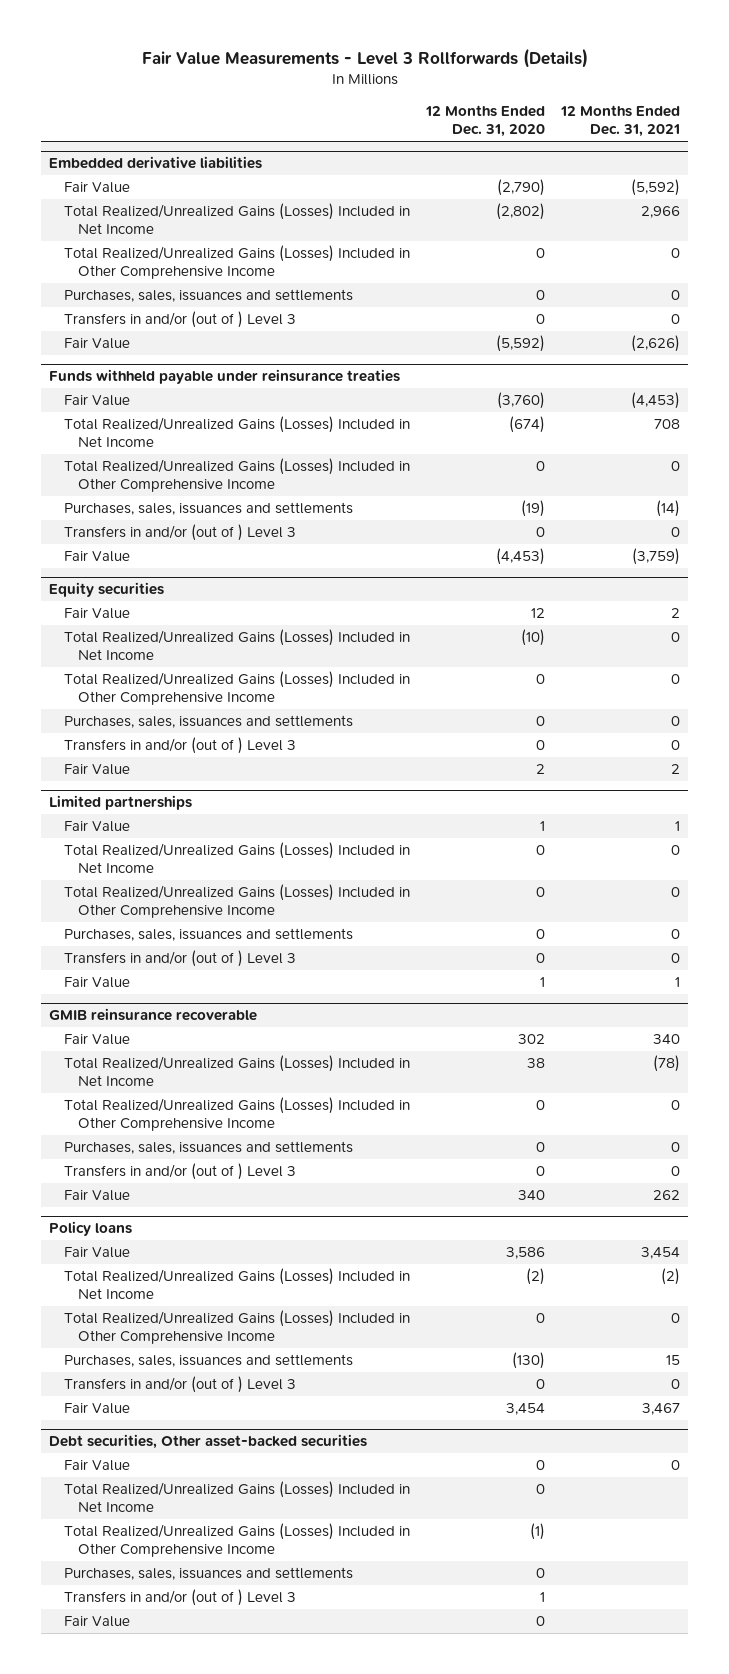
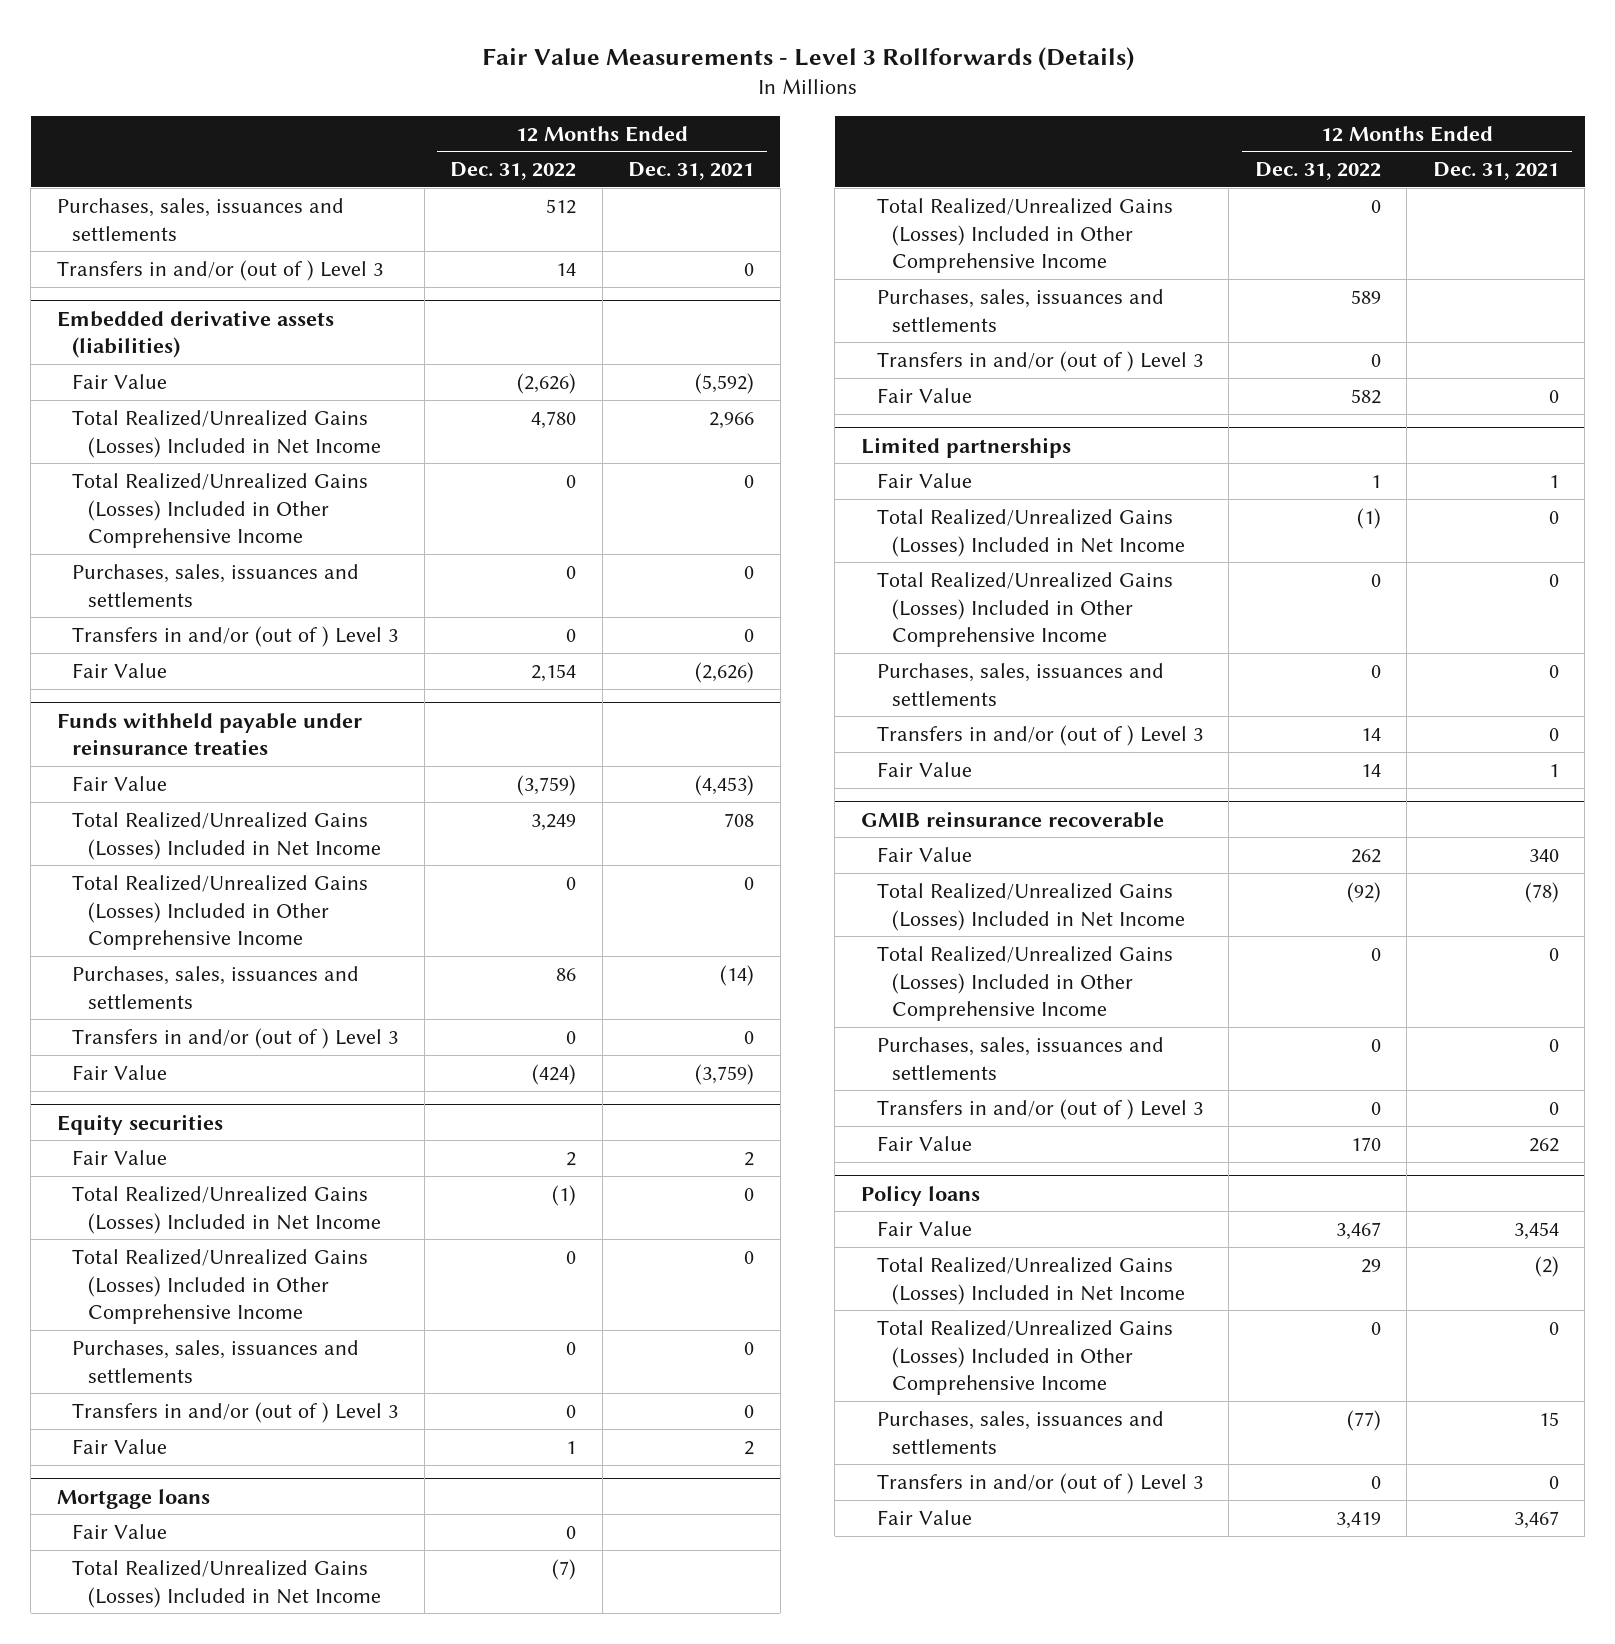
[424,105,545,138] 12 Months Ended Dec. 31, 2020 -> none
none -> [450,162,577,181] Dec. 31, 2022
none -> [56,197,344,241] Purchases, sales, issuances and settlements
none -> [56,259,383,281] Transfers in and/or (out of ) Level 3
[49,155,263,169] Embedded derivative liabilities -> [56,309,334,359] Embedded derivative assets (liabilities)
none -> [56,1488,210,1509] Mortgage loans
none -> [72,1523,168,1539] Fair Value
none -> [72,1559,382,1608] Total Realized/Unrealized Gains (Losses) Included in Net Income
none -> [876,197,1173,274] Total Realized/Unrealized Gains (Losses) Included in Other Comprehensive Income
none -> [876,288,1164,332] Purchases, sales, issuances and settlements
none -> [876,350,1203,372] Transfers in and/or (out of ) Level 3
none -> [876,387,972,403] Fair Value
[49,1433,368,1449] Debt securities, Other asset-backed securities -> none
[63,1459,130,1471] Fair Value -> none
[63,1480,410,1513] Total Realized/Unrealized Gains (Losses) Included in Net Income -> none
[63,1522,410,1558] Total Realized/Unrealized Gains (Losses) Included in Other Comprehensive Income -> none
[63,1566,353,1580] Purchases, sales, issuances and settlements -> none
[63,1588,296,1606] Transfers in and/or (out of ) Level 3 -> none
[63,1615,130,1627] Fair Value -> none

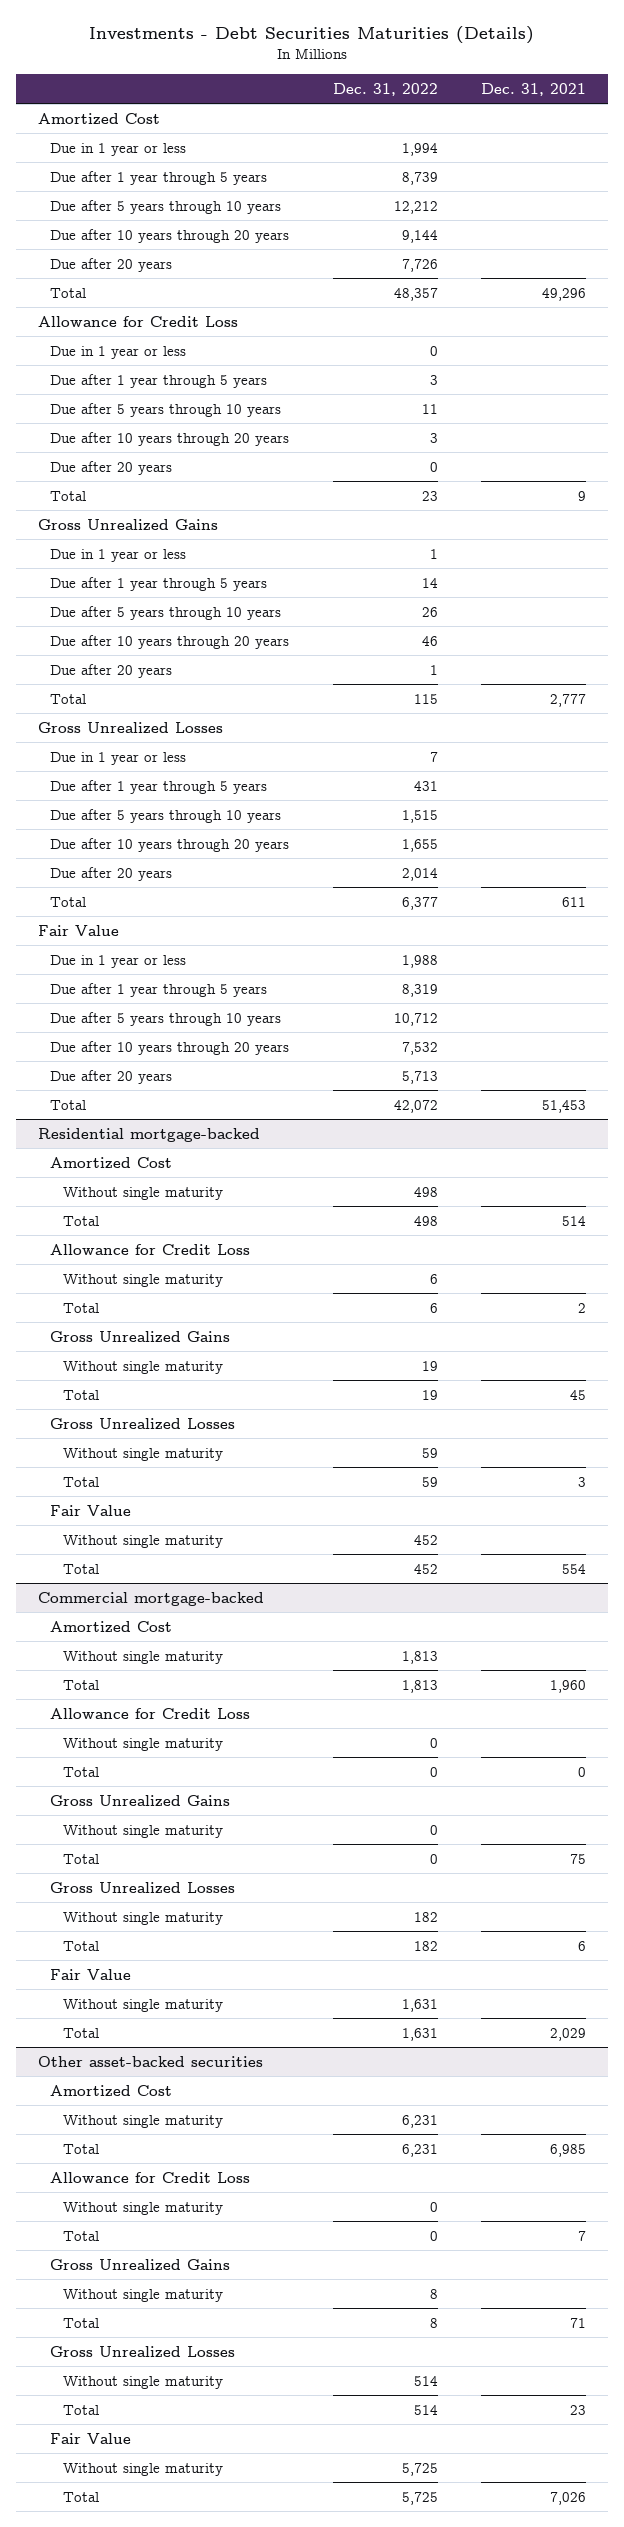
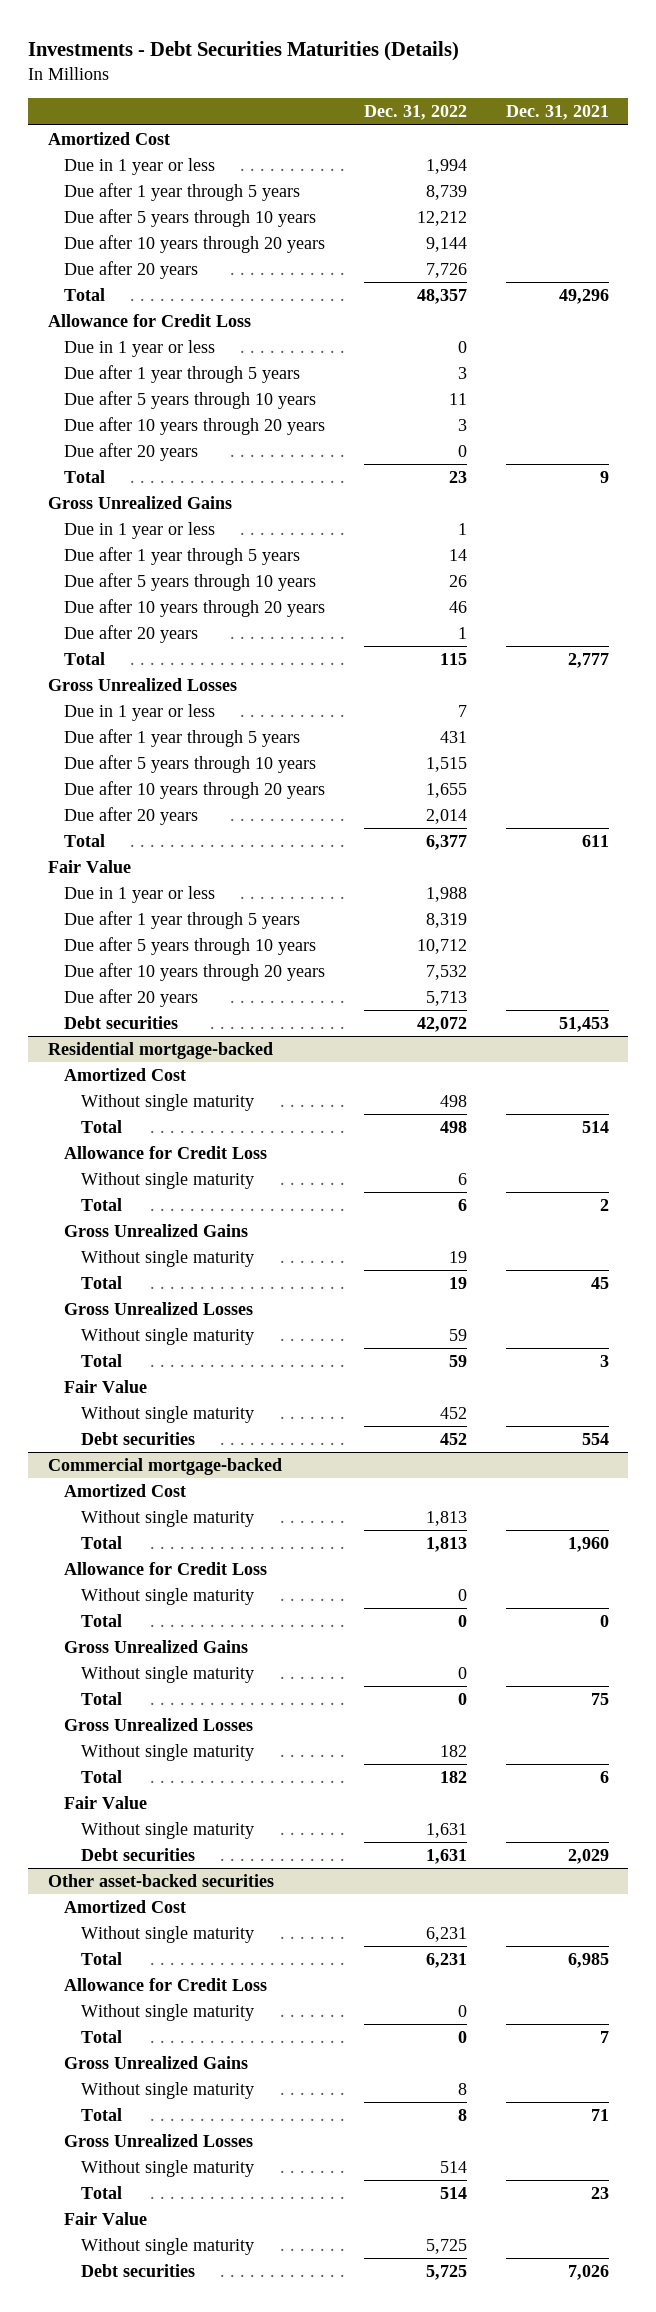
[50,1099,87,1110] Total -> [64,1016,179,1030] Debt securities
[62,1563,99,1574] Total -> [80,1432,195,1446] Debt securities
[62,2027,99,2038] Total -> [80,1848,195,1862] Debt securities
[62,2491,99,2502] Total -> [80,2264,195,2278] Debt securities

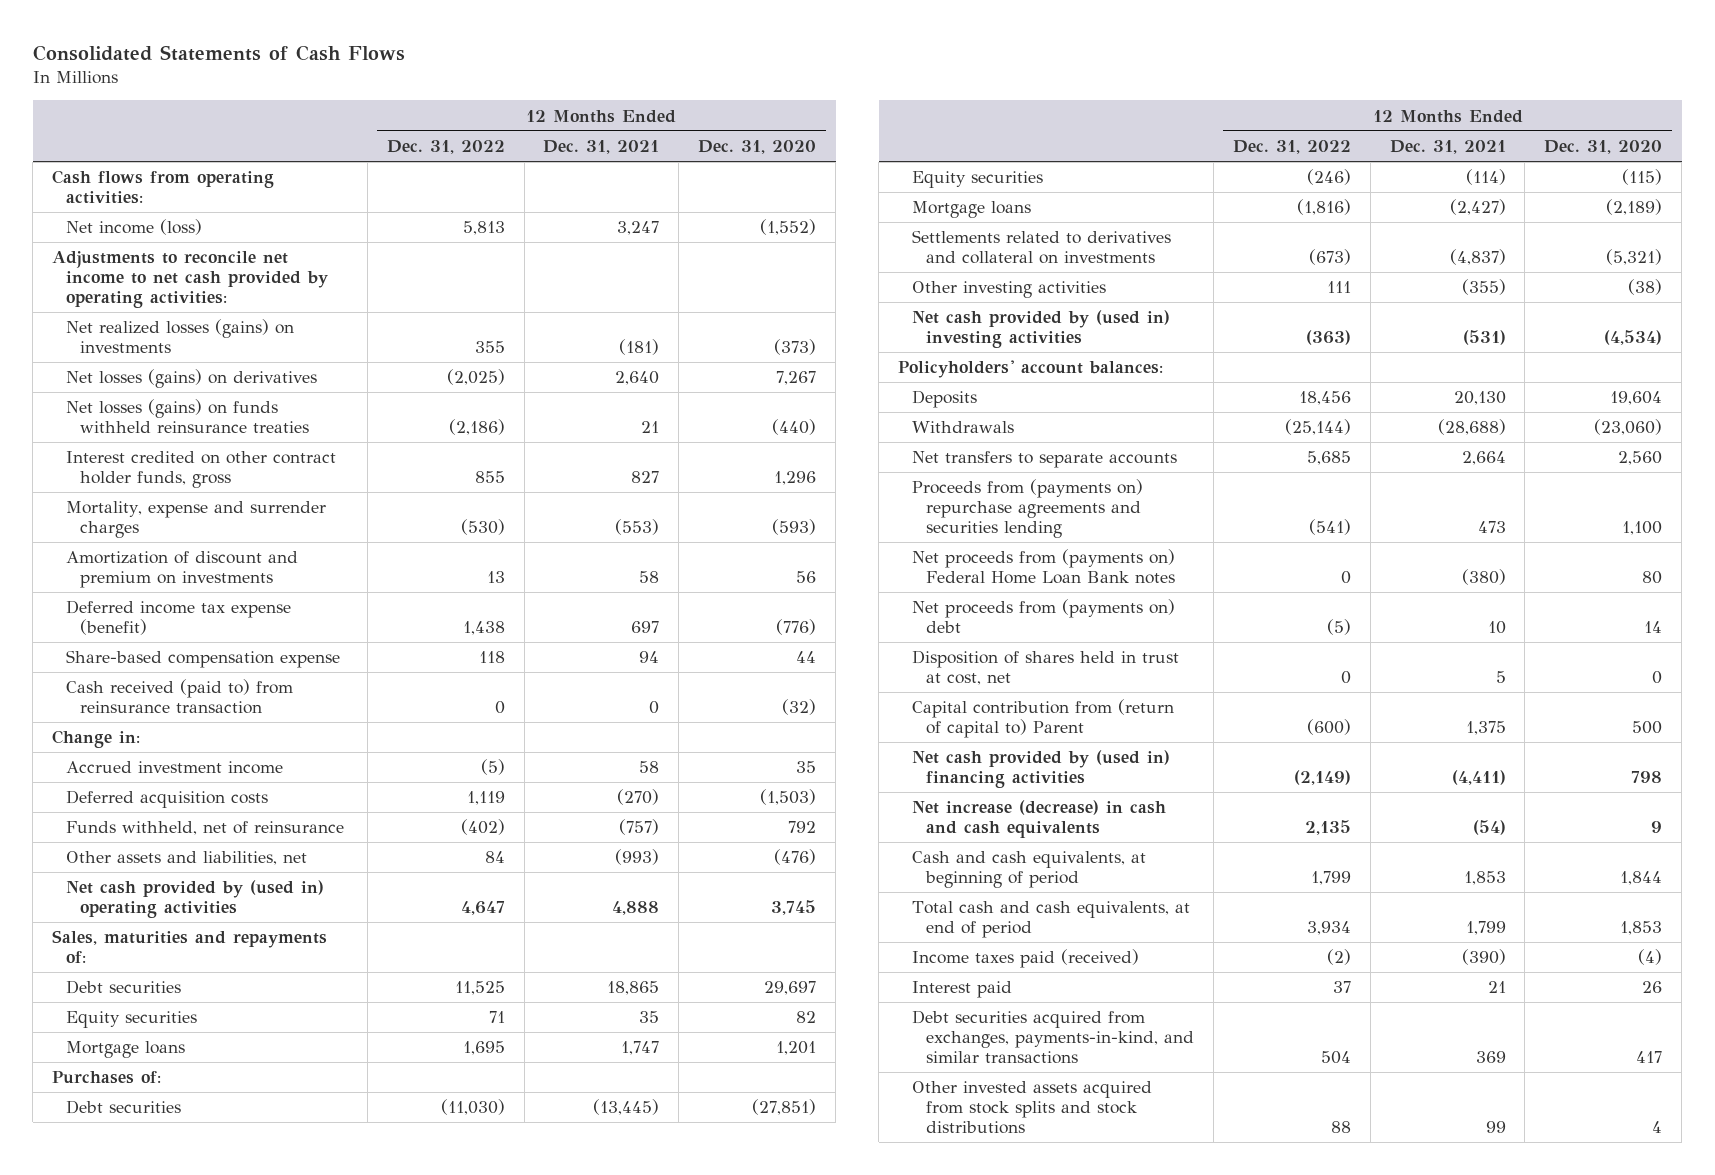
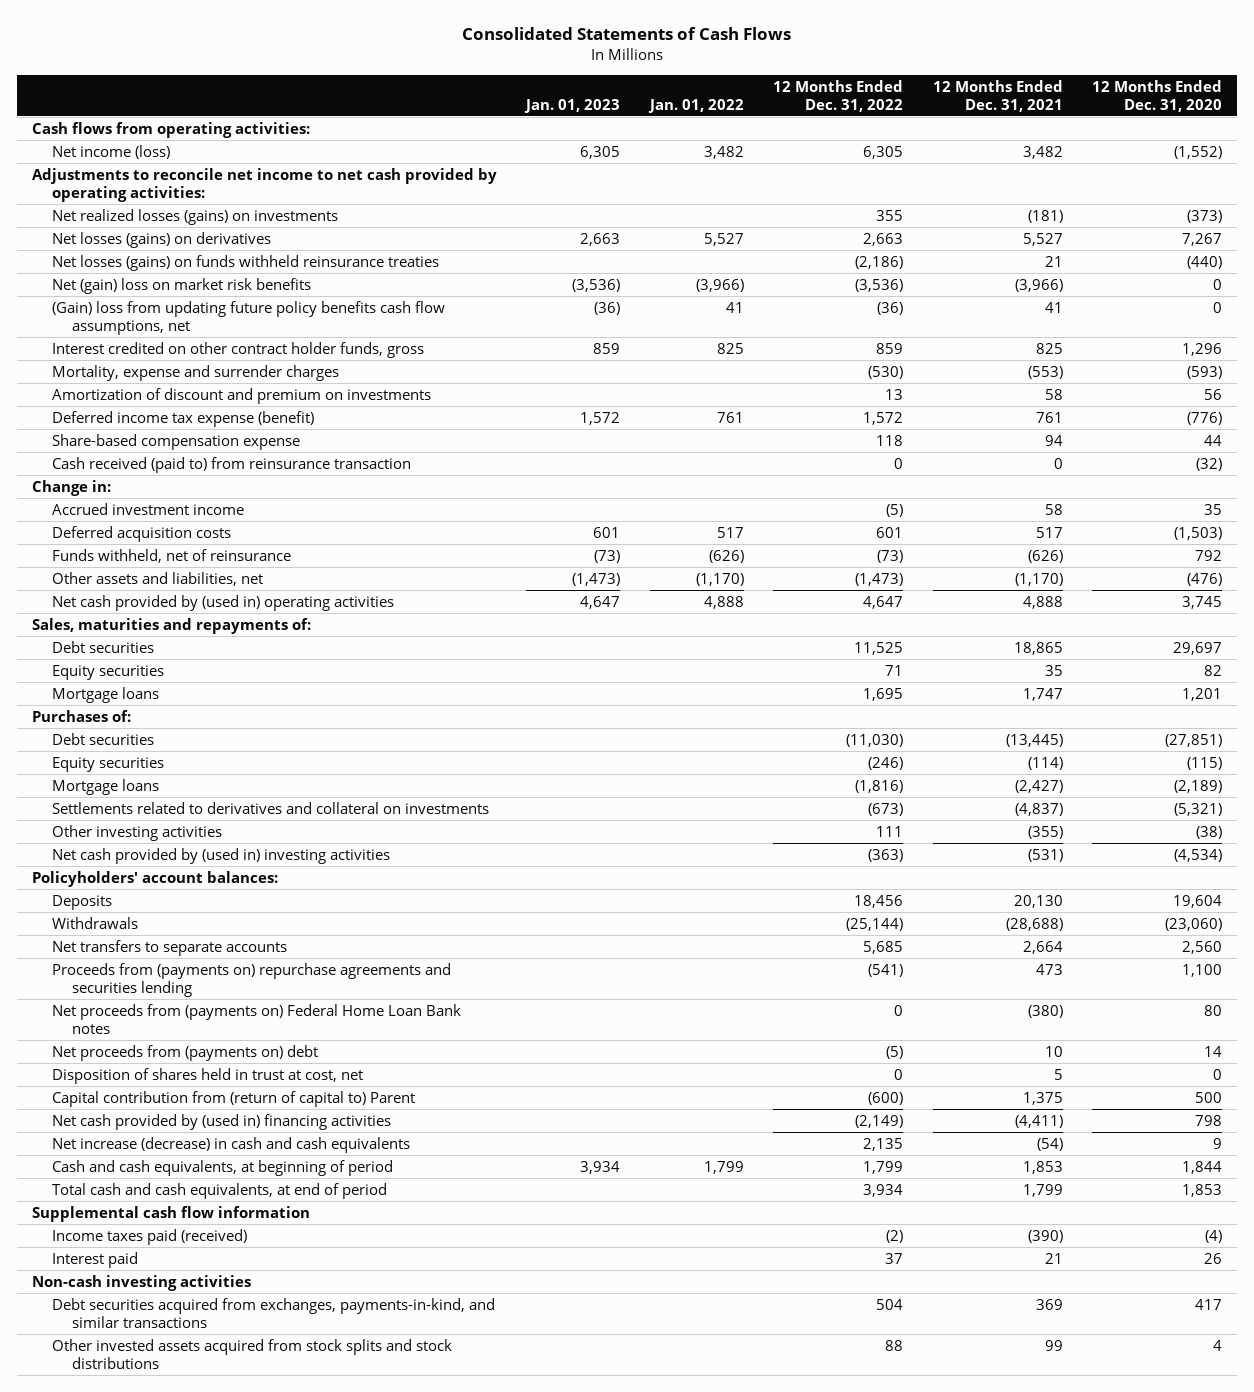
none -> [524,98,621,113] Jan. 01, 2023
none -> [647,98,744,113] Jan. 01, 2022
[462,221,505,236] 5,813 -> [863,145,904,159] 6,305
[617,221,660,236] 3,247 -> [1022,145,1063,159] 3,482
[446,369,505,386] (2,025) -> [863,232,904,246] 2,663
[615,371,660,386] 2,640 -> [1022,232,1063,246] 5,527
none -> [51,277,311,294] Net (gain) loss on market risk benefits
none -> [51,300,445,335] (Gain) loss from updating future policy benefits cash flow assumptions, net
[474,471,505,484] 855 -> [876,342,904,354] 859
[631,471,660,484] 827 -> [1035,342,1063,354] 825
[462,621,505,636] 1,438 -> [863,411,904,425] 1,572
[631,621,660,634] 697 -> [1035,411,1063,423] 761
[466,791,505,806] 1,119 -> [876,526,904,538] 601
[617,789,660,806] (270) -> [1035,526,1063,538] 517
[460,819,505,836] (402) -> [877,549,904,563] (73)
[619,819,660,836] (757) -> [1027,549,1063,563] (626)
[484,851,505,864] 84 -> [855,572,904,586] (1,473)
[615,849,660,866] (993) -> [1014,572,1063,586] (1,170)
none -> [31,1205,310,1222] Supplemental cash flow information
none -> [31,1274,251,1291] Non-cash investing activities

